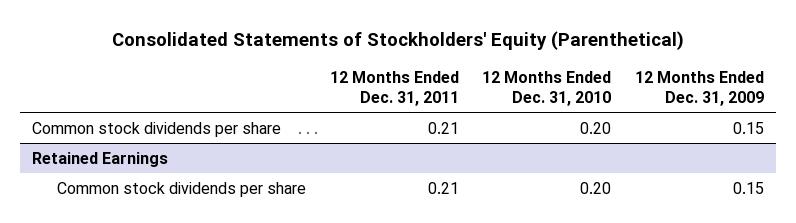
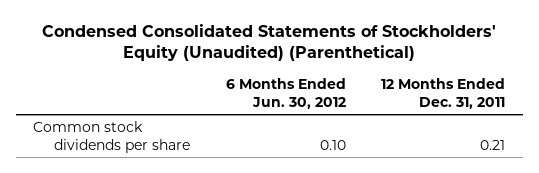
[112,30,685,50] Consolidated Statements of Stockholders' Equity (Parenthetical) -> [42,23,497,62] Condensed Consolidated Statements of Stockholders' Equity (Unaudited) (Parenthetical)
[482,70,612,106] 12 Months Ended Dec. 31, 2010 -> none
[635,70,765,106] 12 Months Ended Dec. 31, 2009 -> none
none -> [225,78,346,109] 6 Months Ended Jun. 30, 2012
[32,151,169,167] Retained Earnings -> none
[56,181,306,197] Common stock dividends per share -> none

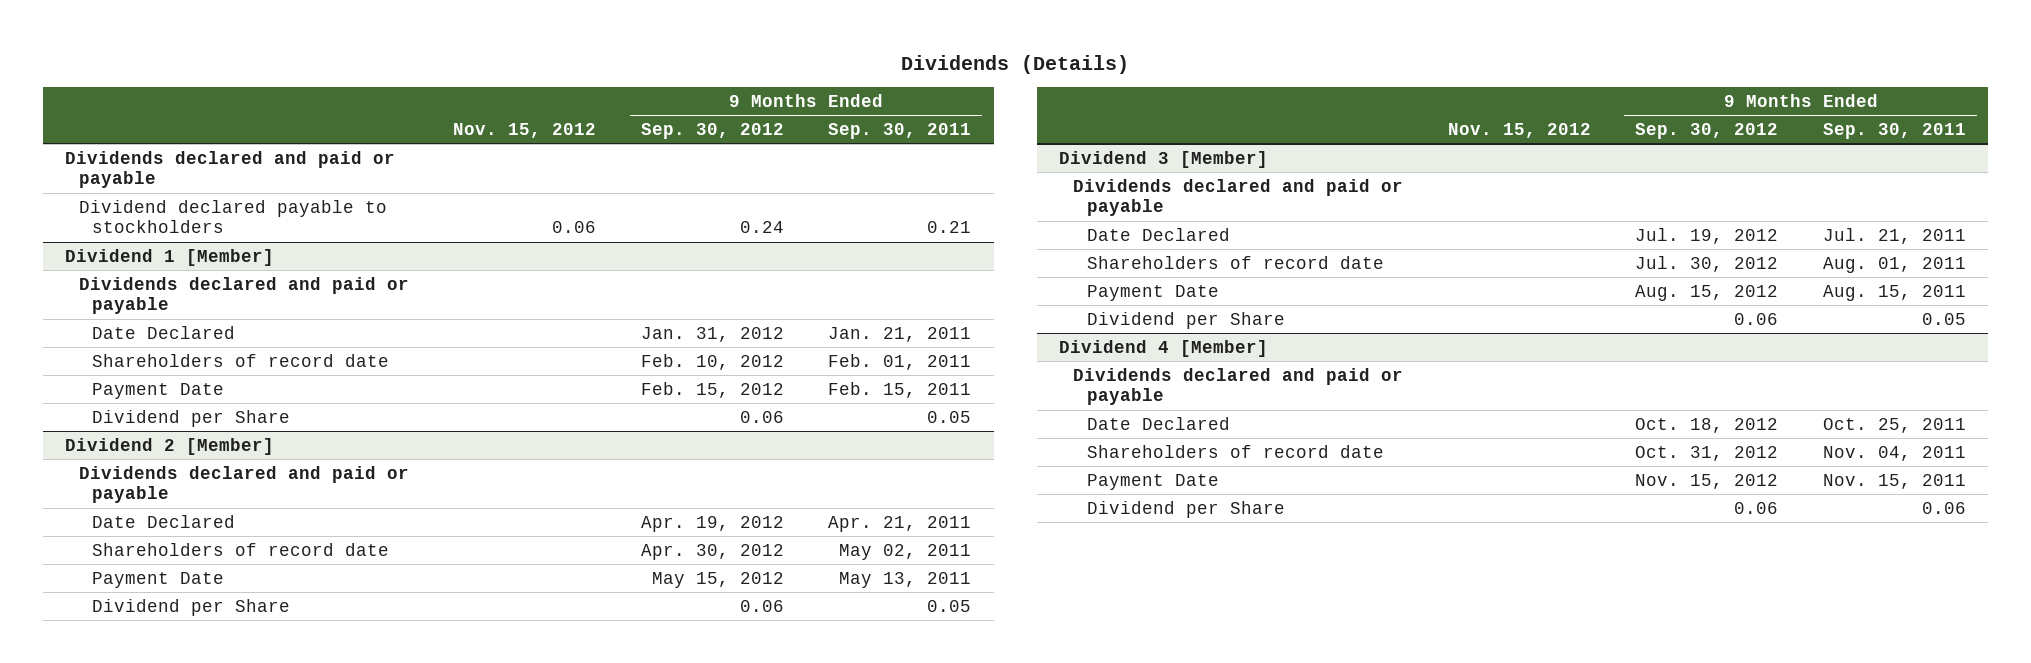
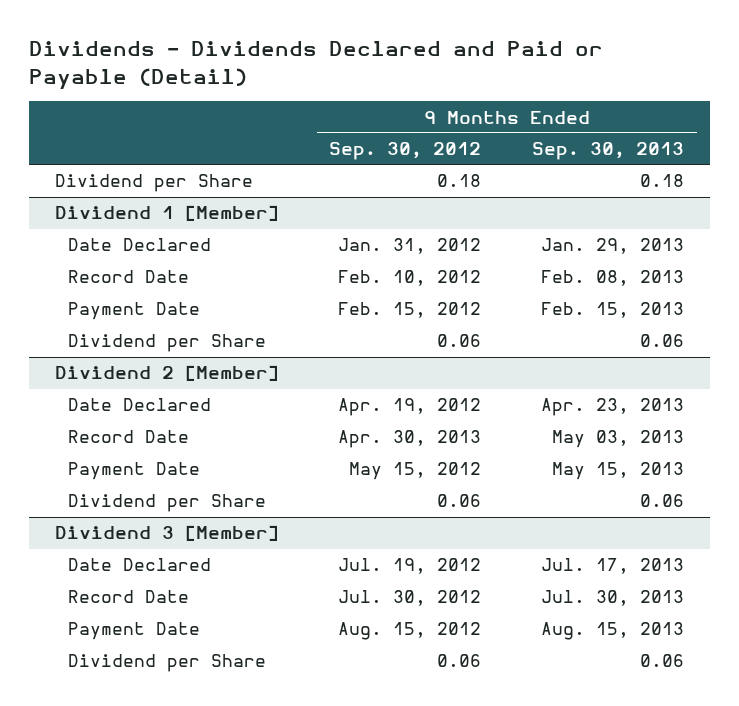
[901,54,1130,74] Dividends (Details) -> [29,41,604,90] Dividends - Dividends Declared and Paid or Payable (Detail)
[453,123,597,139] Nov. 15, 2012 -> none
[828,123,972,140] Sep. 30, 2011 -> none
none -> [532,142,685,161] Sep. 30, 2013
[64,150,395,189] Dividends declared and paid or payable -> none
[78,199,387,234] Dividend declared payable to stockholders -> none
none -> [54,174,253,193] Dividend per Share
[78,276,409,315] Dividends declared and paid or payable -> none
[92,353,390,367] Shareholders of record date -> [67,270,189,284] Record Date
[78,465,409,504] Dividends declared and paid or payable -> none
[92,542,390,556] Shareholders of record date -> [67,430,189,444] Record Date
[640,543,784,560] Apr. 30, 2012 -> [338,430,482,449] Apr. 30, 2013
[1073,178,1404,217] Dividends declared and paid or payable -> none
[1087,255,1385,269] Shareholders of record date -> [67,590,189,604] Record Date
[1059,339,1269,357] Dividend 4 [Member] -> none
[1073,367,1404,406] Dividends declared and paid or payable -> none
[1087,416,1231,430] Date Declared -> none
[1087,444,1385,458] Shareholders of record date -> none
[1087,473,1220,490] Payment Date -> none
[1087,500,1286,518] Dividend per Share -> none

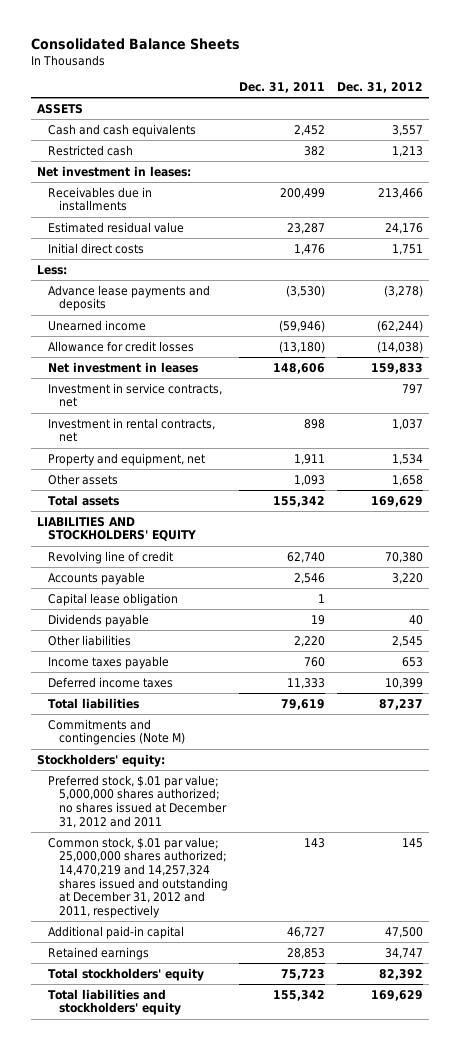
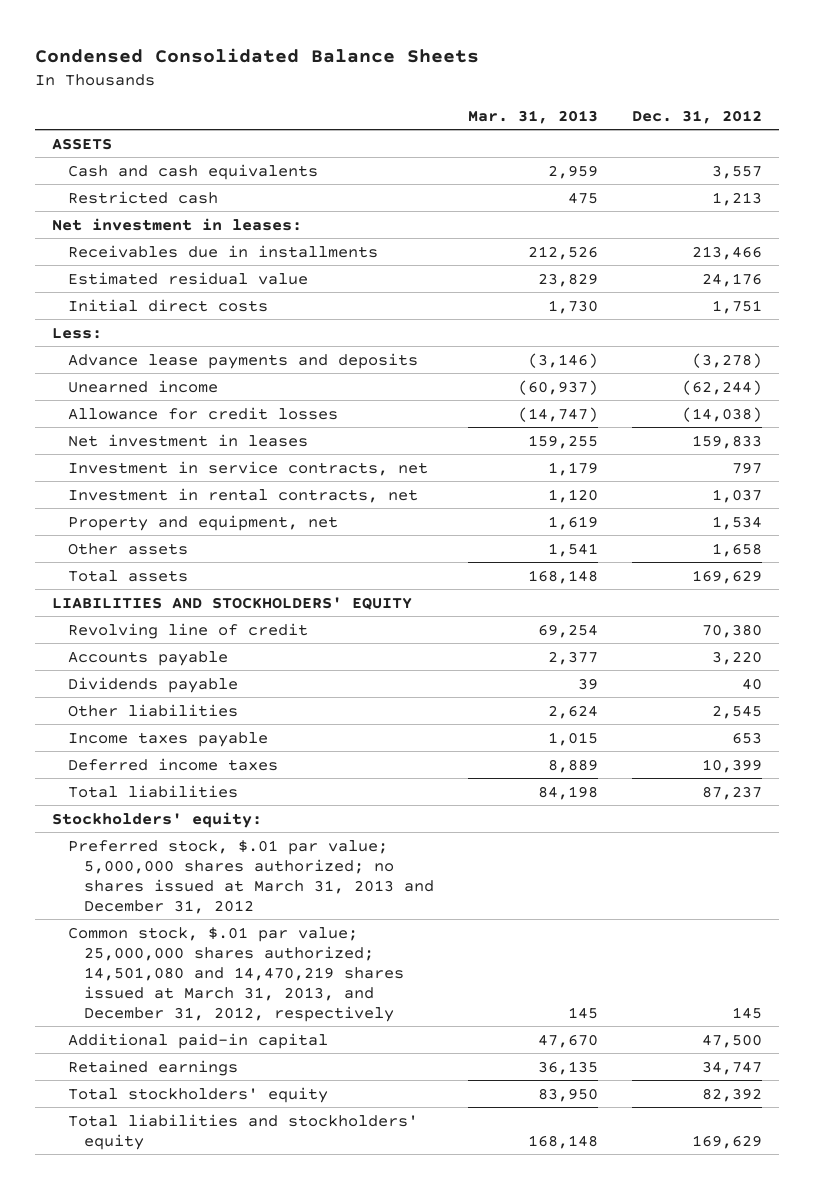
[31,38,241,51] Consolidated Balance Sheets -> [34,47,479,63] Condensed Consolidated Balance Sheets
[239,82,326,94] Dec. 31, 2011 -> none
none -> [467,109,598,124] Mar. 31, 2013
[47,592,178,606] Capital lease obligation -> none
[47,718,185,746] Commitments and contingencies (Note M) -> none
[47,774,227,828] Preferred stock, $.01 par value; 5,000,000 shares authorized; no shares issued at December 31, 2012 and 2011 -> [67,839,434,914] Preferred stock, $.01 par value; 5,000,000 shares authorized; no shares issued at March 31, 2013 and December 31, 2012
[47,836,228,918] Common stock, $.01 par value; 25,000,000 shares authorized; 14,470,219 and 14,257,324 shares issued and outstanding at December 31, 2012 and 2011, respectively -> [67,926,404,1022] Common stock, $.01 par value; 25,000,000 shares authorized; 14,501,080 and 14,470,219 shares issued at March 31, 2013, and December 31, 2012, respectively

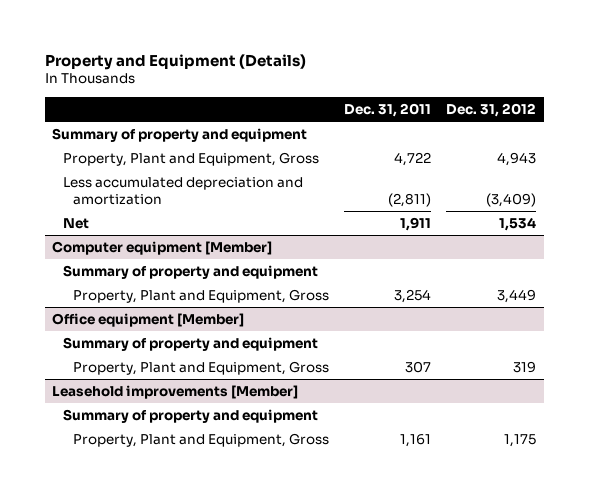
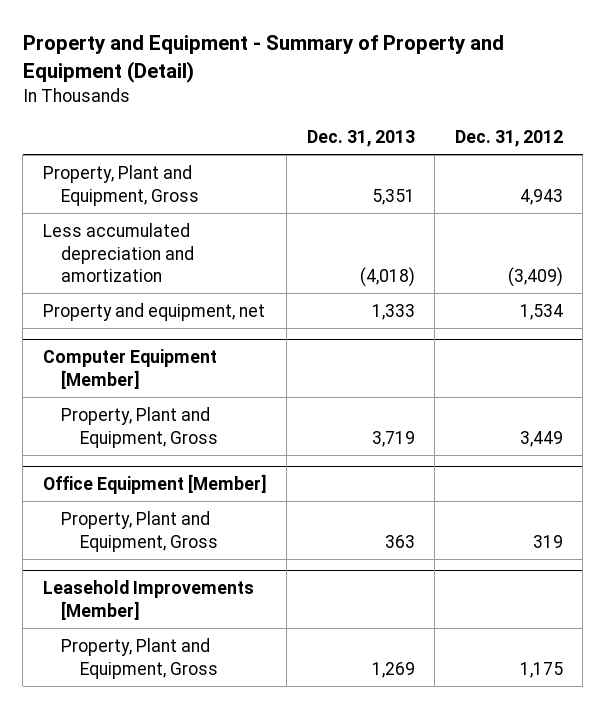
[44,53,306,70] Property and Equipment (Details) -> [22,35,504,83] Property and Equipment - Summary of Property and Equipment (Detail)
[344,102,432,117] Dec. 31, 2011 -> none
none -> [306,130,415,148] Dec. 31, 2013
[52,128,308,143] Summary of property and equipment -> none
[62,265,318,280] Summary of property and equipment -> none
[62,218,89,230] Net -> [42,302,265,321] Property and equipment, net
[52,241,273,256] Computer equipment [Member] -> [42,349,217,389] Computer Equipment [Member]
[62,337,318,352] Summary of property and equipment -> none
[52,313,245,328] Office equipment [Member] -> [42,474,267,495] Office Equipment [Member]
[62,409,318,424] Summary of property and equipment -> none
[52,385,299,400] Leasehold improvements [Member] -> [42,580,254,620] Leasehold Improvements [Member]

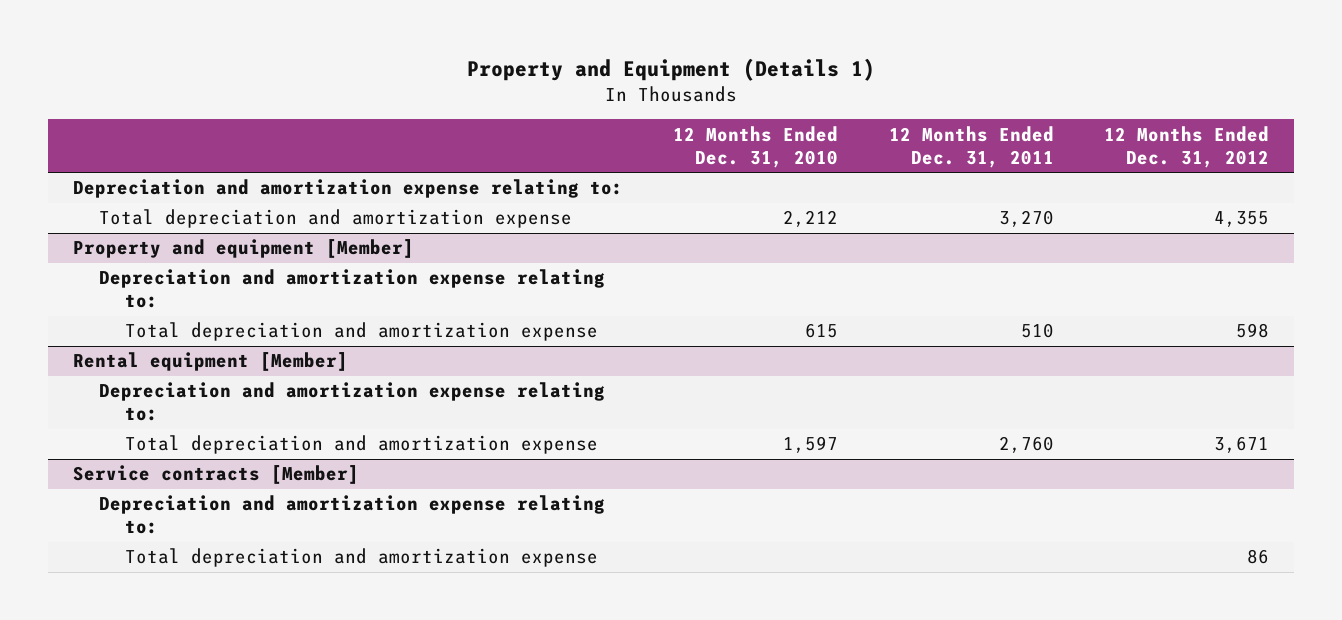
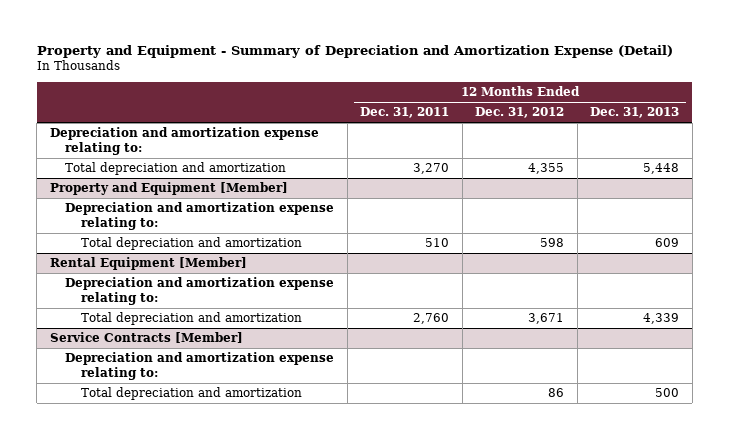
[466,58,875,82] Property and Equipment (Details 1) -> [36,44,673,58] Property and Equipment - Summary of Depreciation and Amortization Expense (Detail)
[673,125,839,168] 12 Months Ended Dec. 31, 2010 -> none
none -> [590,107,680,119] Dec. 31, 2013
[98,209,572,229] Total depreciation and amortization expense -> [65,162,287,176] Total depreciation and amortization
[72,239,414,259] Property and equipment [Member] -> [49,182,288,196] Property and Equipment [Member]
[124,322,598,342] Total depreciation and amortization expense -> [80,237,302,251] Total depreciation and amortization
[72,352,348,372] Rental equipment [Member] -> [49,257,247,271] Rental Equipment [Member]
[124,435,598,455] Total depreciation and amortization expense -> [80,312,302,326] Total depreciation and amortization
[72,465,359,485] Service contracts [Member] -> [49,332,243,344] Service Contracts [Member]
[124,548,598,568] Total depreciation and amortization expense -> [80,387,302,401] Total depreciation and amortization

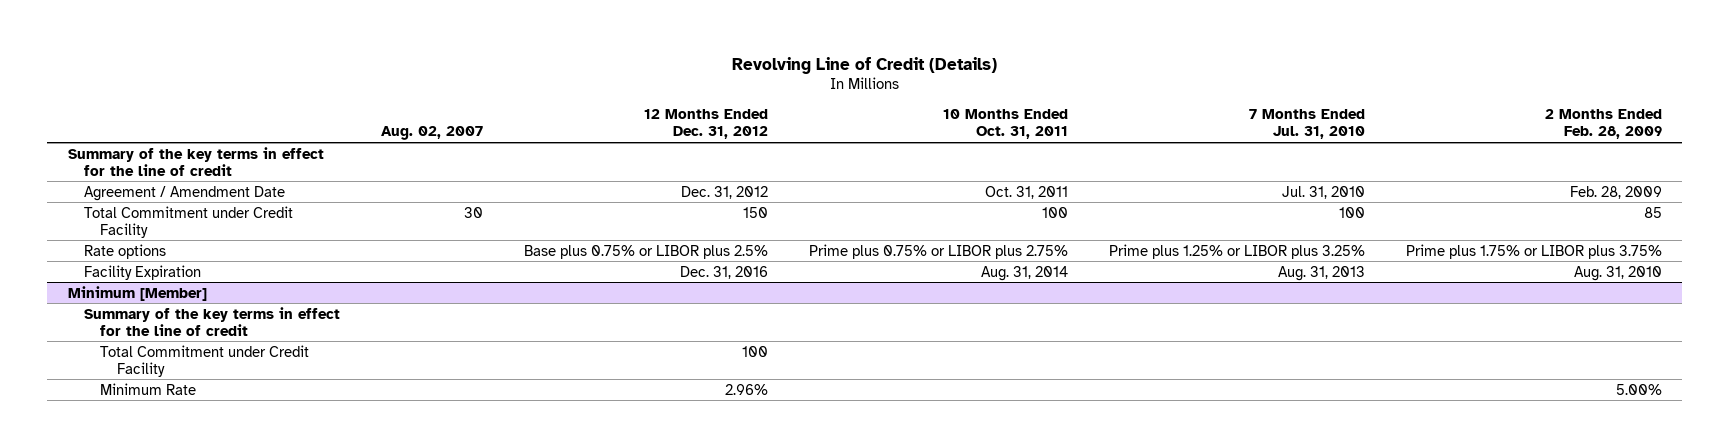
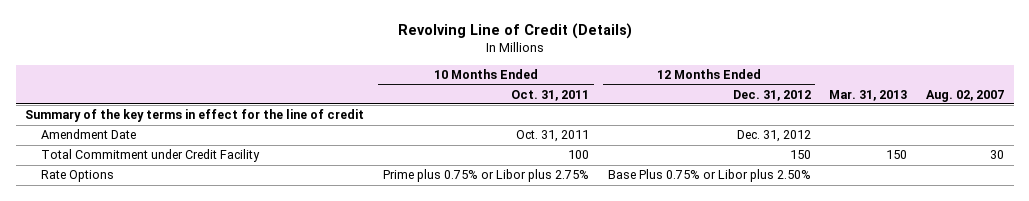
[1248,109,1365,140] 7 Months Ended Jul. 31, 2010 -> none
[1544,109,1662,140] 2 Months Ended Feb. 28, 2009 -> none
none -> [829,89,908,101] Mar. 31, 2013
[84,185,286,201] Agreement / Amendment Date -> [41,129,137,140] Amendment Date
[84,264,202,280] Facility Expiration -> none
[67,285,207,301] Minimum [Member] -> none
[84,306,341,336] Summary of the key terms in effect for the line of credit -> none
[100,344,310,377] Total Commitment under Credit Facility -> none
[100,382,197,395] Minimum Rate -> none
[84,243,167,259] Rate options -> [41,170,115,183] Rate Options
[523,244,768,259] Base plus 0.75% or LIBOR plus 2.5% -> [607,169,811,183] Base Plus 0.75% or Libor plus 2.50%
[808,243,1068,259] Prime plus 0.75% or LIBOR plus 2.75% -> [382,169,589,183] Prime plus 0.75% or Libor plus 2.75%

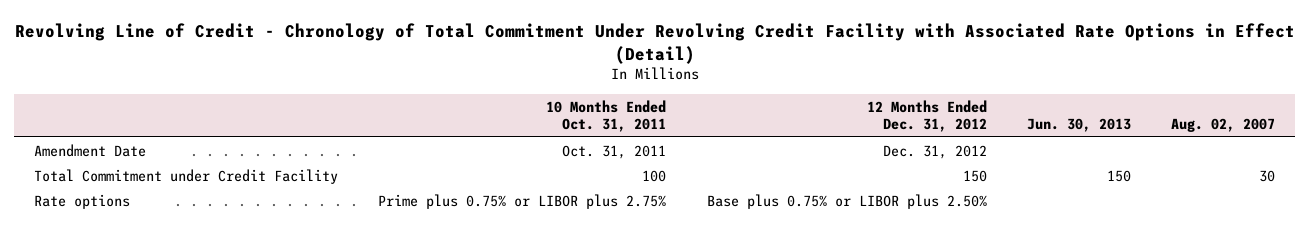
[397,23,632,40] Revolving Line of Credit (Details) -> [14,22,1295,64] Revolving Line of Credit - Chronology of Total Commitment Under Revolving Credit Facility with Associated Rate Options in Effect (Detail)
[829,89,908,101] Mar. 31, 2013 -> none
none -> [1026,118,1131,133] Jun. 30, 2013
[25,109,365,123] Summary of the key terms in effect for the line of credit -> none
[41,170,115,183] Rate Options -> [34,193,131,209] Rate options
[382,169,589,183] Prime plus 0.75% or Libor plus 2.75% -> [378,193,667,209] Prime plus 0.75% or LIBOR plus 2.75%
[607,169,811,183] Base Plus 0.75% or Libor plus 2.50% -> [706,193,987,209] Base plus 0.75% or LIBOR plus 2.50%

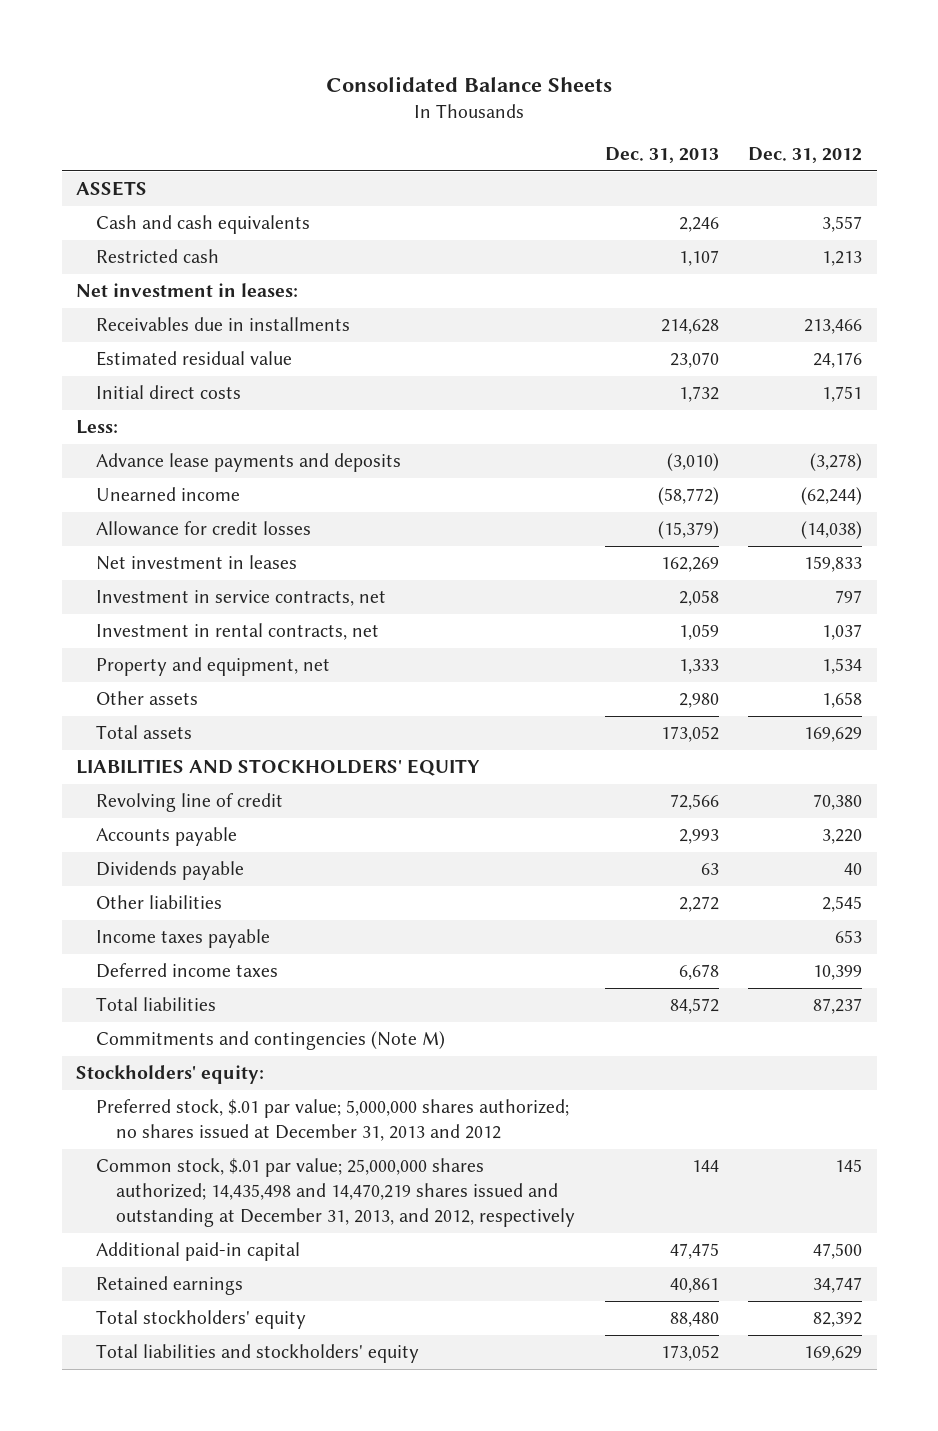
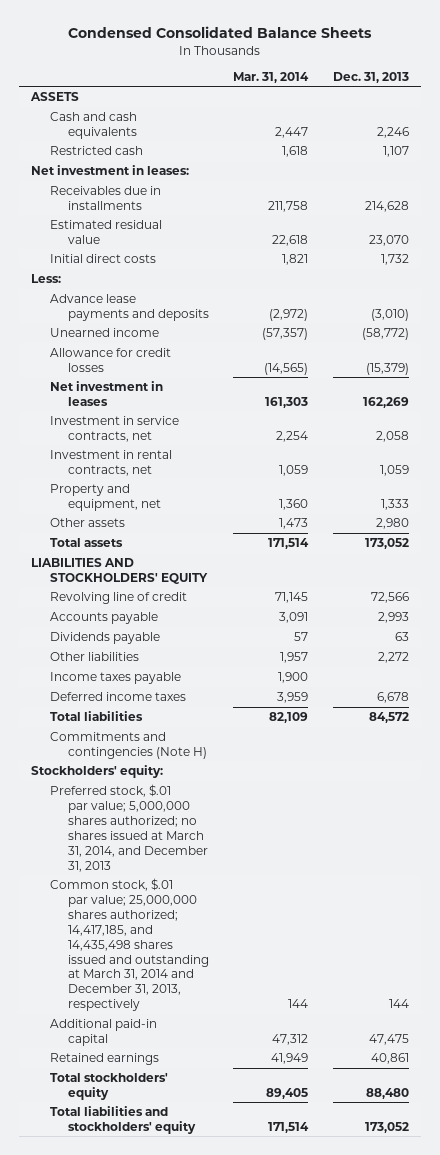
[326,75,613,92] Consolidated Balance Sheets -> [68,26,373,39] Condensed Consolidated Balance Sheets
[747,147,862,164] Dec. 31, 2012 -> none
none -> [233,71,310,83] Mar. 31, 2014
[96,1031,446,1051] Commitments and contingencies (Note M) -> [49,732,207,759] Commitments and contingencies (Note H)
[96,1099,570,1142] Preferred stock, $.01 par value; 5,000,000 shares authorized; no shares issued at December 31, 2013 and 2012 -> [49,784,208,872] Preferred stock, $.01 par value; 5,000,000 shares authorized; no shares issued at March 31, 2014, and December 31, 2013
[96,1158,576,1228] Common stock, $.01 par value; 25,000,000 shares authorized; 14,435,498 and 14,470,219 shares issued and outstanding at December 31, 2013, and 2012, respectively -> [49,878,209,1012] Common stock, $.01 par value; 25,000,000 shares authorized; 14,417,185, and 14,435,498 shares issued and outstanding at March 31, 2014 and December 31, 2013, respectively

